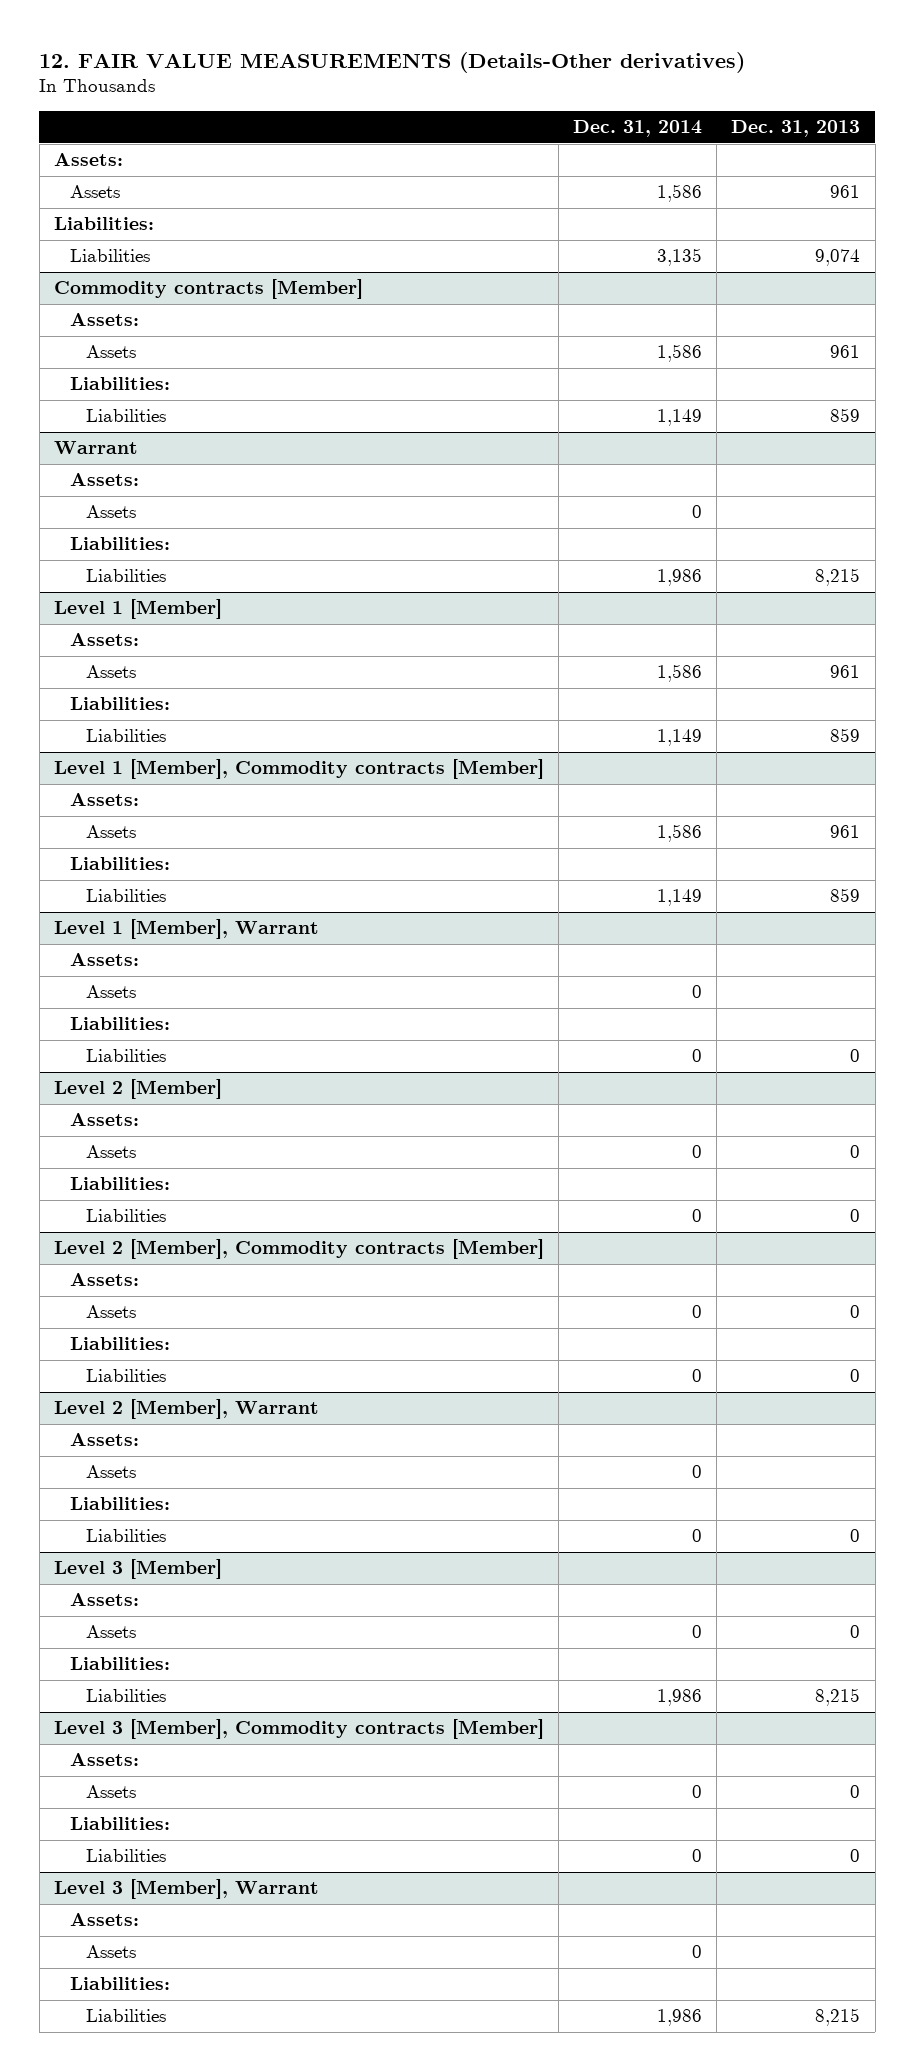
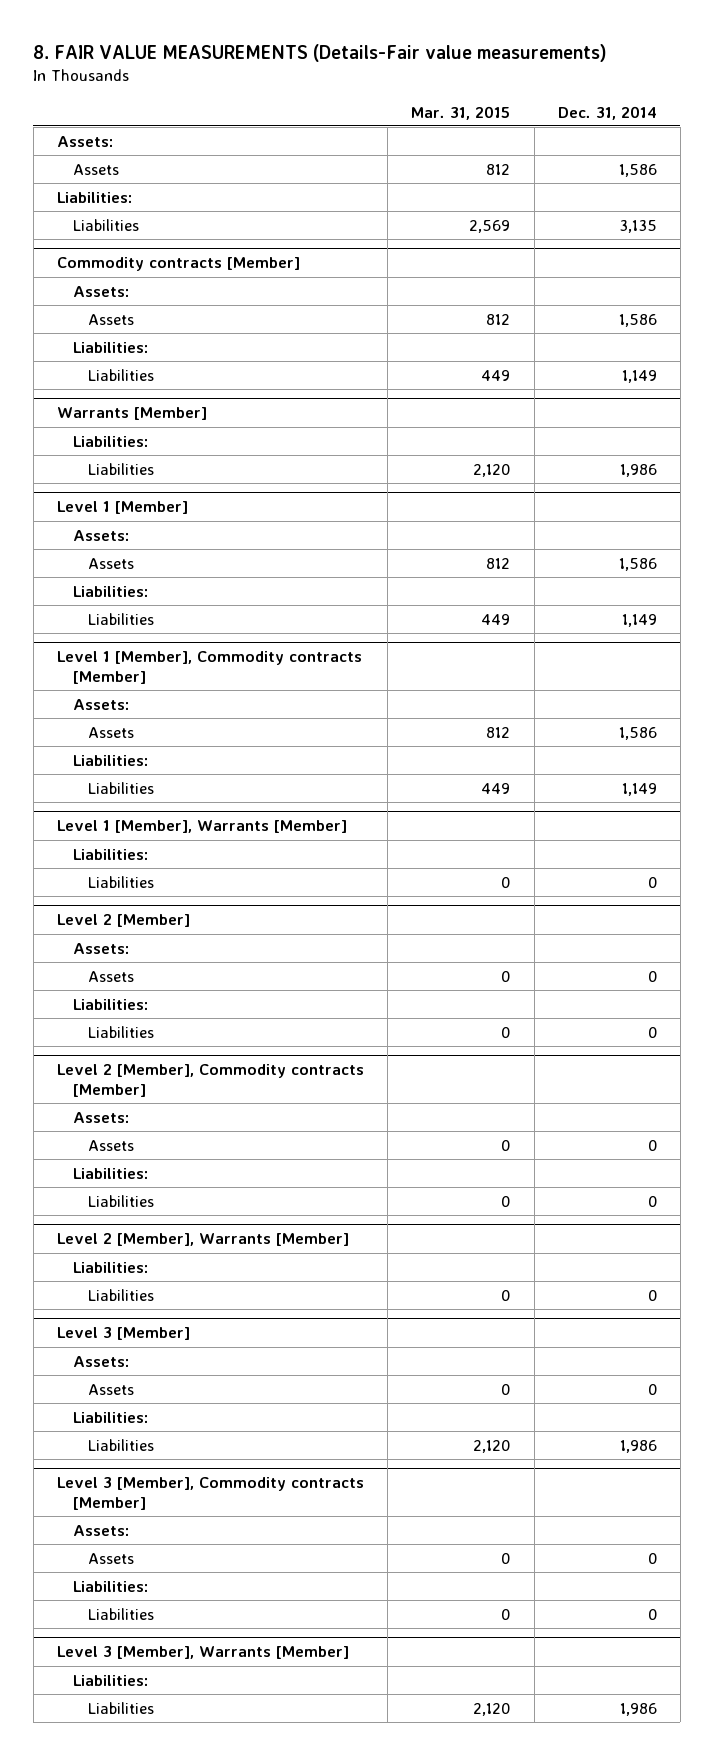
[39,51,746,73] 12. FAIR VALUE MEASUREMENTS (Details-Other derivatives) -> [33,44,608,63] 8. FAIR VALUE MEASUREMENTS (Details-Fair value measurements)
[731,120,861,138] Dec. 31, 2013 -> none
none -> [411,105,511,120] Mar. 31, 2015
[69,473,139,487] Assets: -> none
[85,505,136,519] Assets -> none
[53,441,138,455] Warrant -> [57,407,208,421] Warrants [Member]
[69,953,139,967] Assets: -> none
[85,985,136,999] Assets -> none
[53,919,319,940] Level 1 [Member], Warrant -> [57,820,348,834] Level 1 [Member], Warrants [Member]
[69,1433,139,1447] Assets: -> none
[85,1465,136,1479] Assets -> none
[53,1399,319,1420] Level 2 [Member], Warrant -> [57,1233,350,1247] Level 2 [Member], Warrants [Member]
[69,1913,139,1927] Assets: -> none
[85,1945,136,1959] Assets -> none
[53,1879,319,1900] Level 3 [Member], Warrant -> [57,1646,350,1660] Level 3 [Member], Warrants [Member]

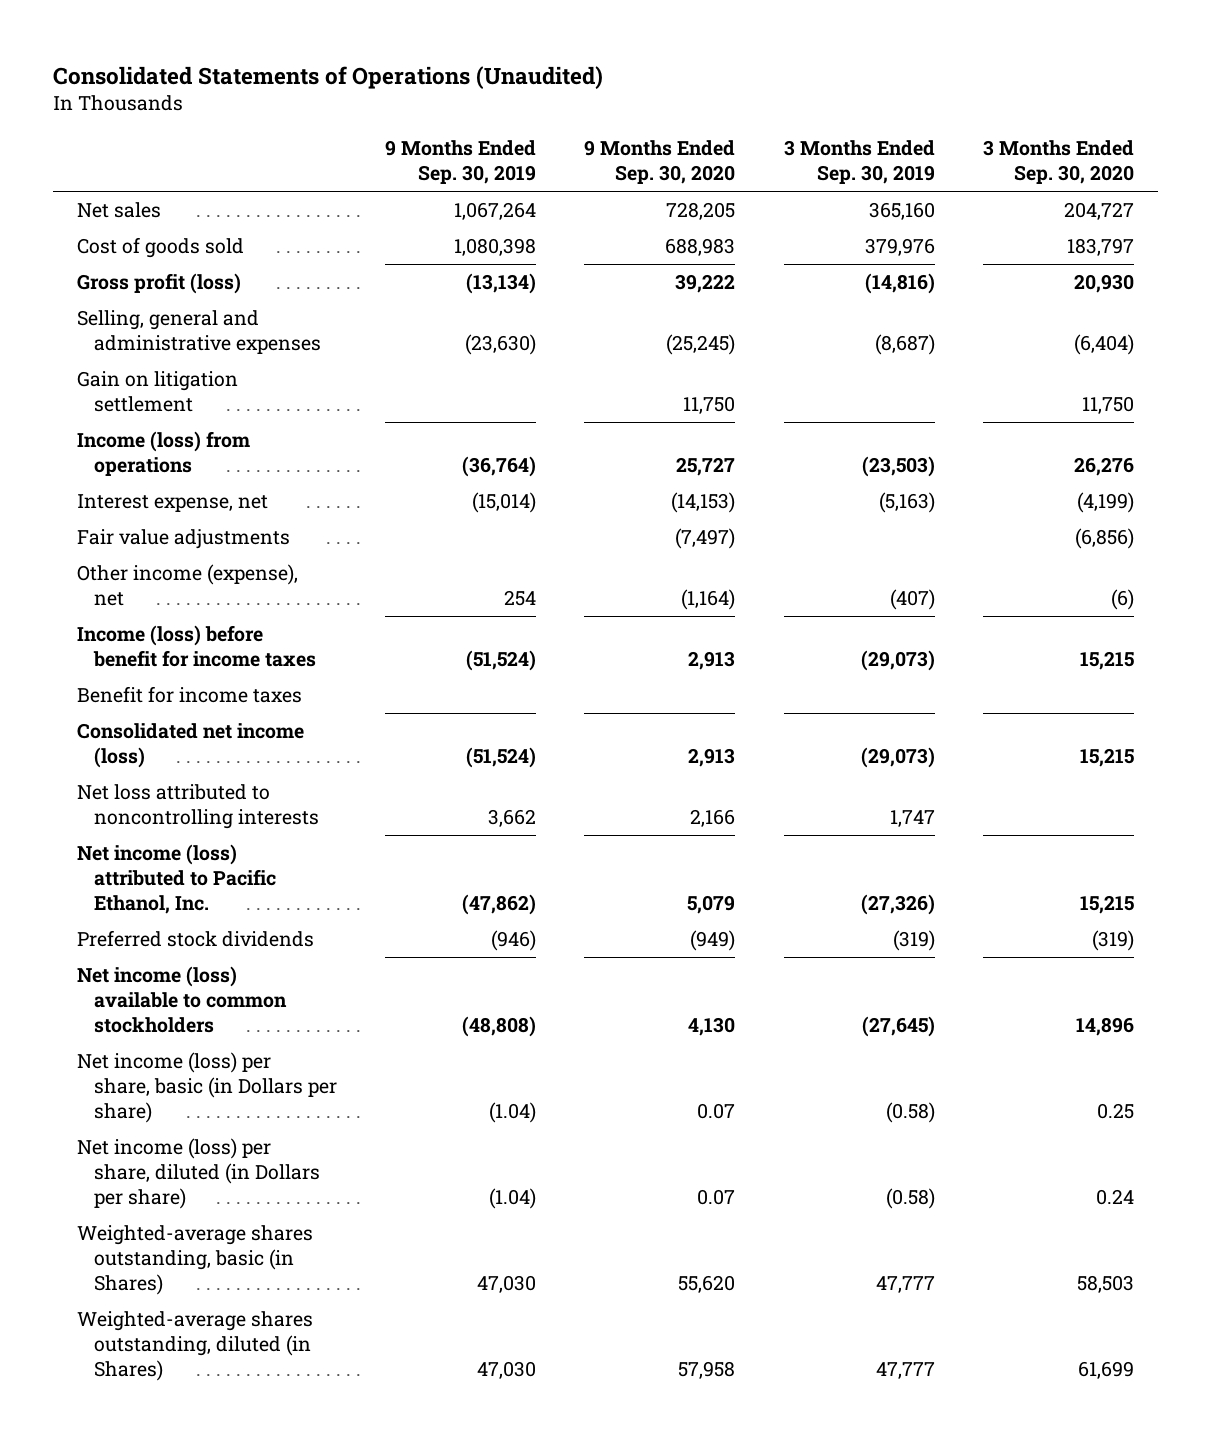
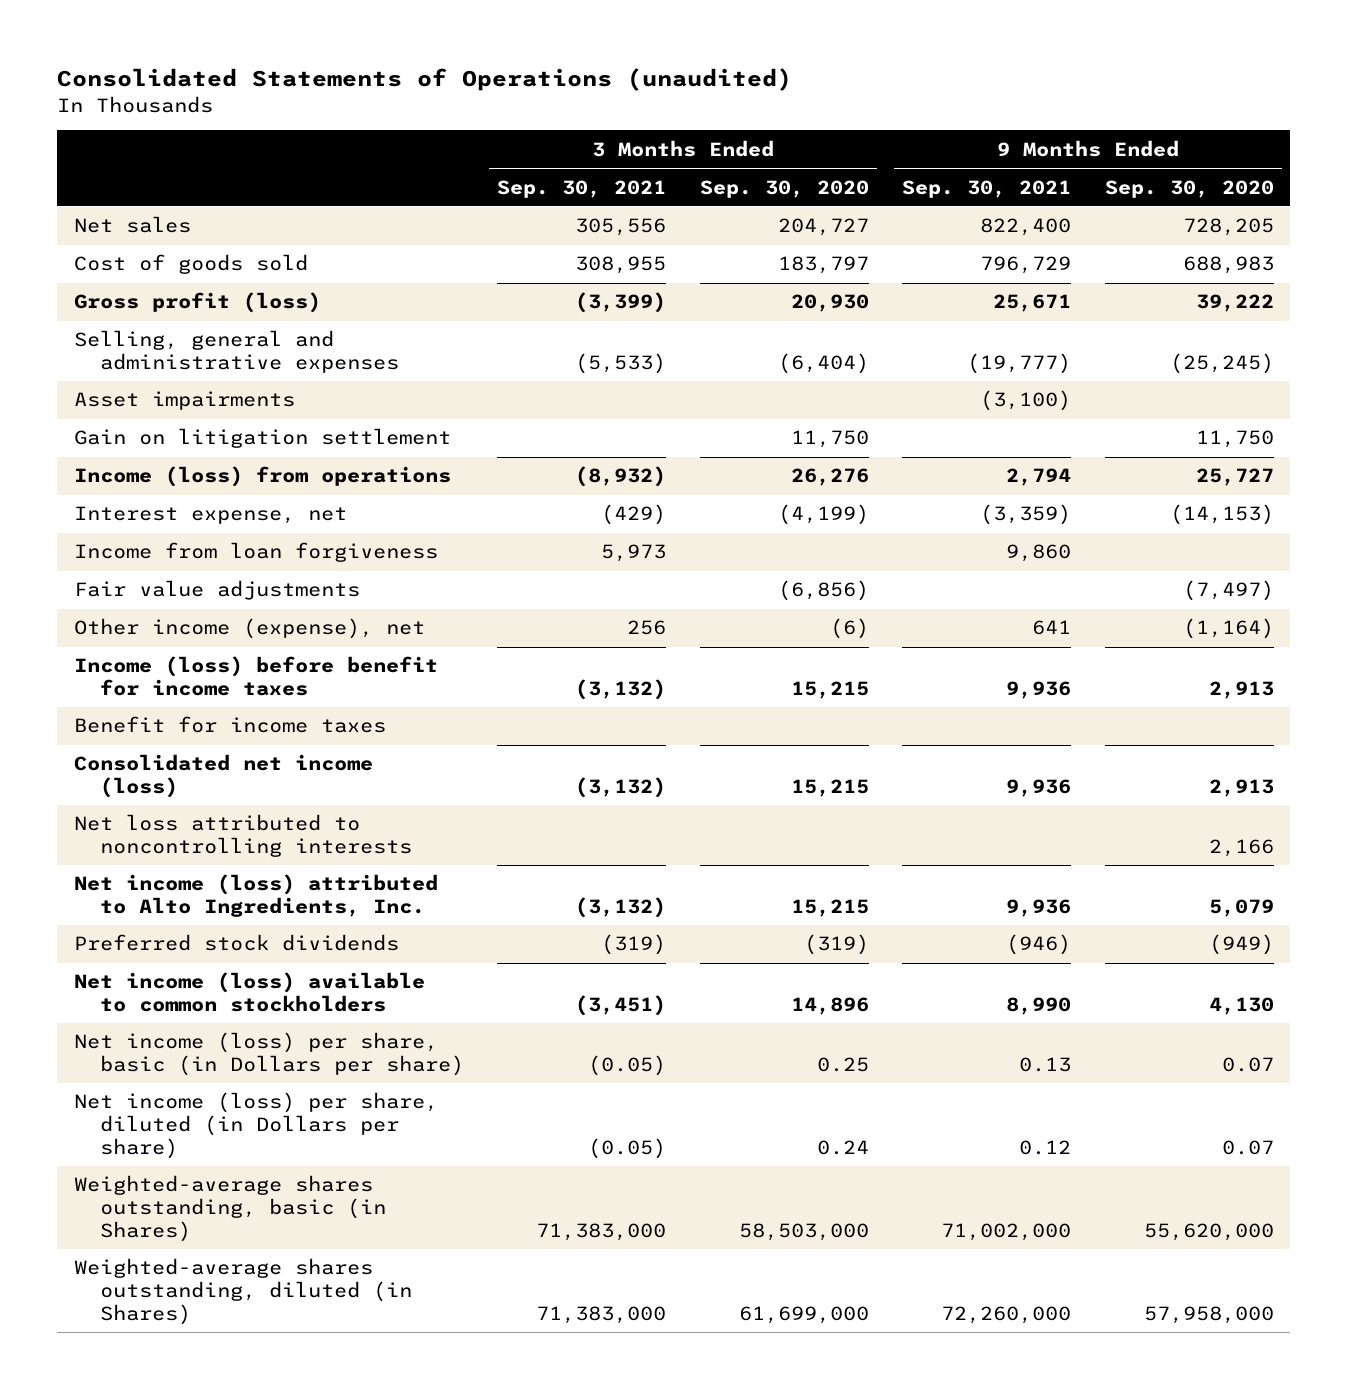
[53,65,604,89] Consolidated Statements of Operations (Unaudited) -> [57,68,793,92] Consolidated Statements of Operations (unaudited)
[385,139,537,185] 9 Months Ended Sep. 30, 2019 -> none
[783,139,935,185] 3 Months Ended Sep. 30, 2019 -> none
none -> [497,179,667,198] Sep. 30, 2021
none -> [902,179,1072,198] Sep. 30, 2021
none -> [73,391,295,411] Asset impairments
none -> [73,542,438,563] Income from loan forgiveness
[77,844,277,915] Net income (loss) attributed to Pacific Ethanol, Inc. -> [73,874,438,918] Net income (loss) attributed to Alto Ingredients, Inc.
[678,1275,736,1294] 55,620 -> [1143,1222,1274,1241] 55,620,000
[1076,1275,1134,1294] 58,503 -> [738,1222,869,1241] 58,503,000
[678,1361,736,1380] 57,958 -> [1143,1305,1274,1324] 57,958,000
[1077,1361,1134,1380] 61,699 -> [738,1305,869,1324] 61,699,000

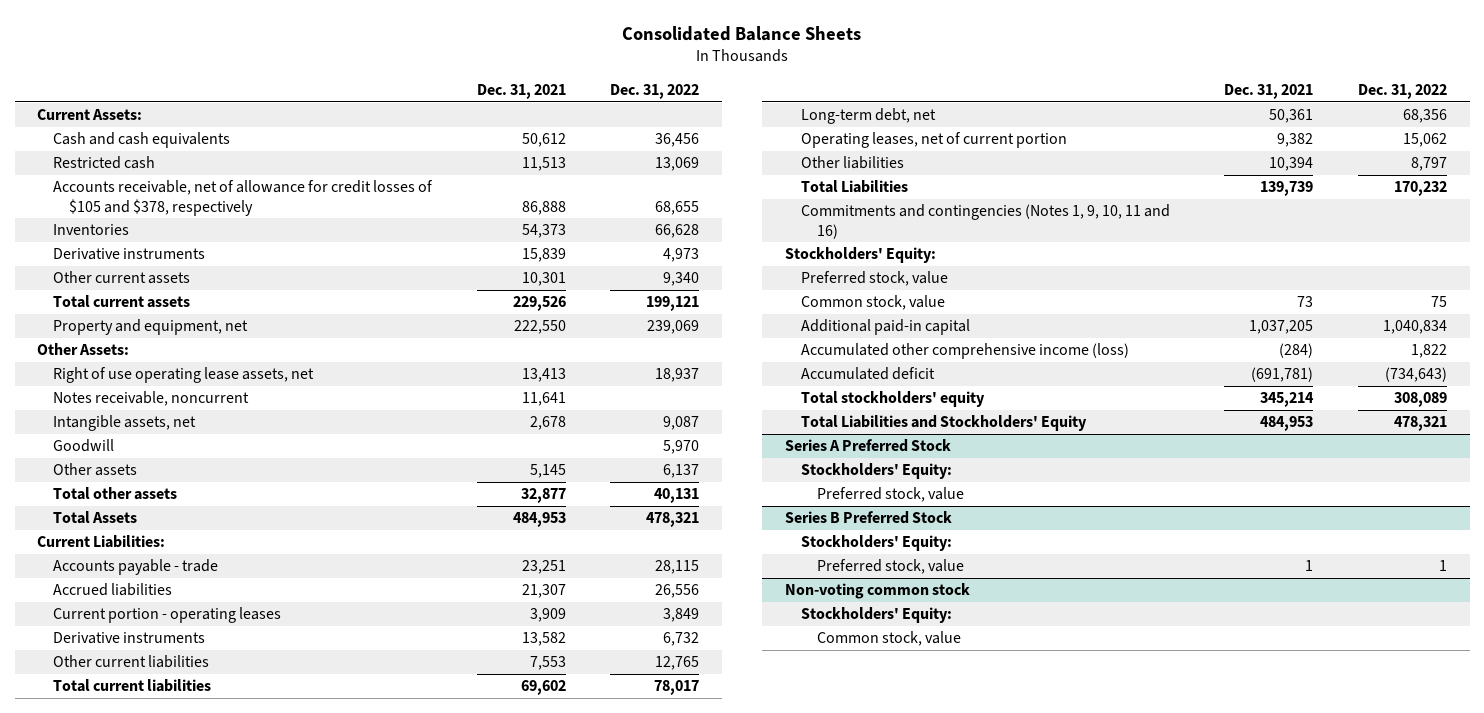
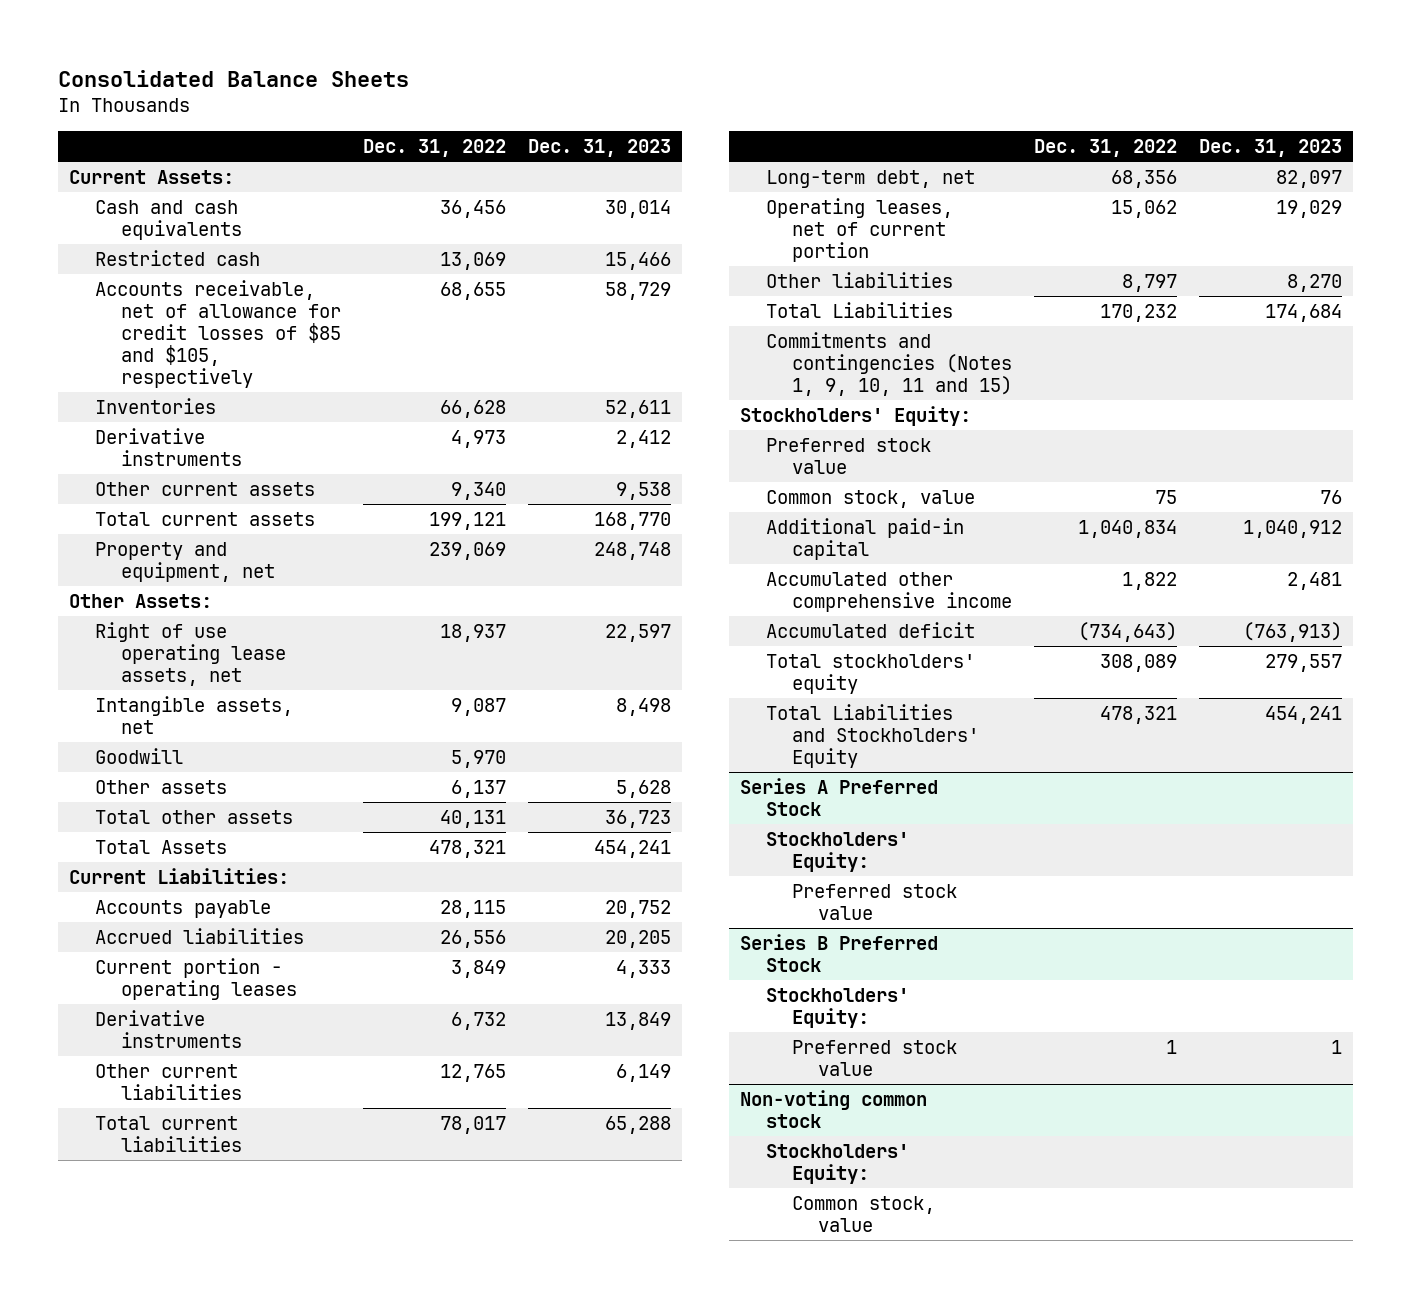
[476,84,566,100] Dec. 31, 2021 -> none
none -> [528,139,672,158] Dec. 31, 2023
[52,180,433,216] Accounts receivable, net of allowance for credit losses of $105 and $378, respectively -> [95,279,342,389] Accounts receivable, net of allowance for credit losses of $85 and $105, respectively
[52,391,249,407] Notes receivable, noncurrent -> none
[52,559,218,576] Accounts payable - trade -> [95,899,272,918] Accounts payable
[800,204,1170,239] Commitments and contingencies (Notes 1, 9, 10, 11 and 16) -> [765,331,1012,396] Commitments and contingencies (Notes 1, 9, 10, 11 and 15)
[800,271,948,287] Preferred stock, value -> [765,437,931,474] Preferred stock value
[800,343,1129,360] Accumulated other comprehensive income (loss) -> [765,571,1012,612] Accumulated other comprehensive income
[816,487,964,503] Preferred stock, value -> [791,883,957,920] Preferred stock value
[816,559,964,575] Preferred stock, value -> [791,1039,957,1076] Preferred stock value

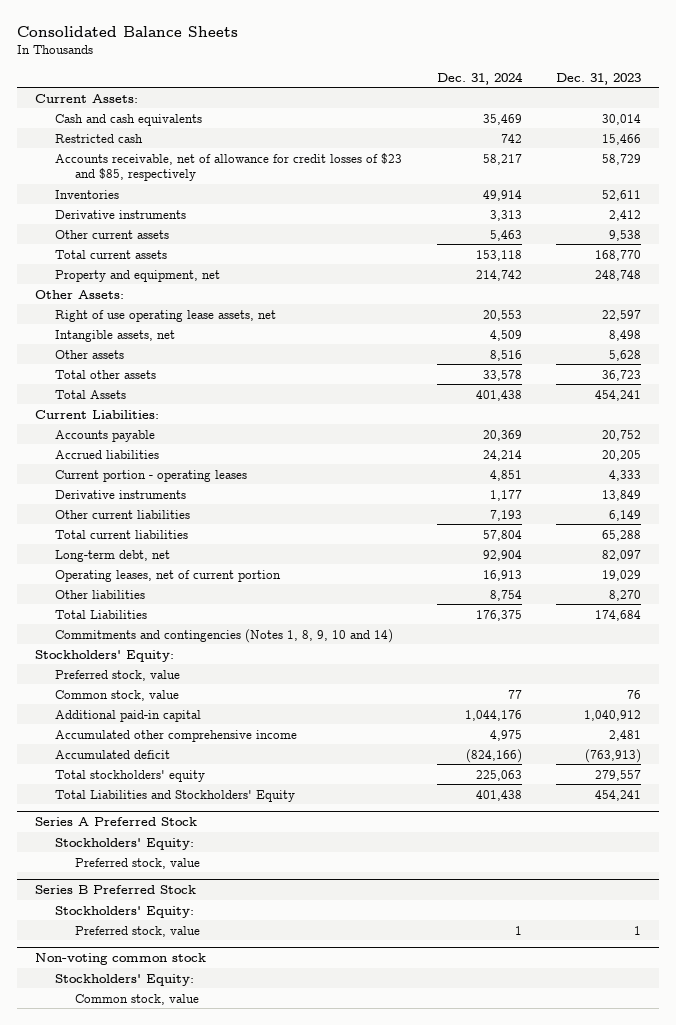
[363,139,507,158] Dec. 31, 2022 -> none
none -> [436,71,523,85] Dec. 31, 2024
[95,279,342,389] Accounts receivable, net of allowance for credit losses of $85 and $105, respectively -> [54,152,402,182] Accounts receivable, net of allowance for credit losses of $23 and $85, respectively
[95,747,184,764] Goodwill -> none
[765,331,1012,396] Commitments and contingencies (Notes 1, 9, 10, 11 and 15) -> [54,628,393,643] Commitments and contingencies (Notes 1, 8, 9, 10 and 14)
[765,437,931,474] Preferred stock value -> [54,669,180,681] Preferred stock, value
[791,883,957,920] Preferred stock value -> [75,857,201,869] Preferred stock, value
[791,1039,957,1076] Preferred stock value -> [75,925,201,937] Preferred stock, value

